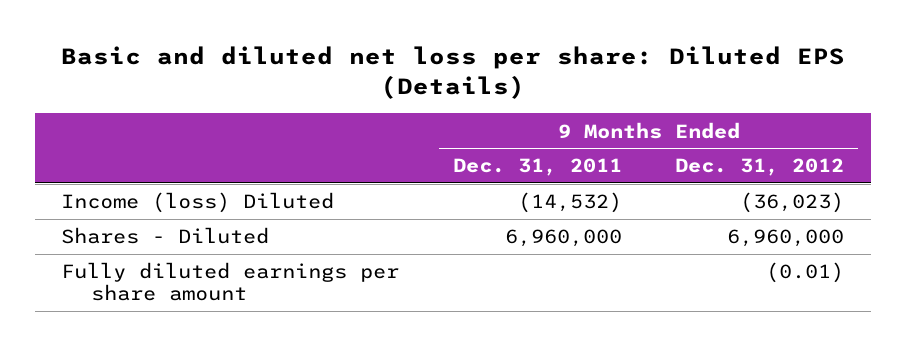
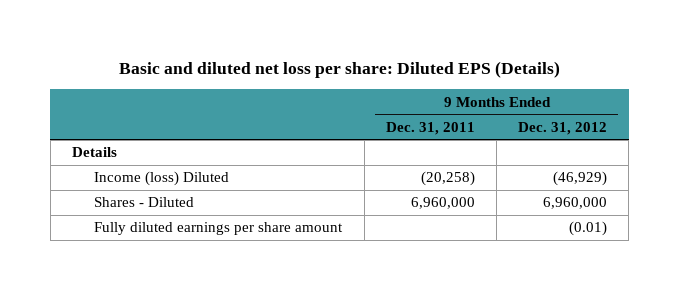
none -> [72,147,118,158] Details
[517,192,622,214] (14,532) -> [420,171,475,187] (20,258)
[740,192,845,214] (36,023) -> [553,171,608,187] (46,929)

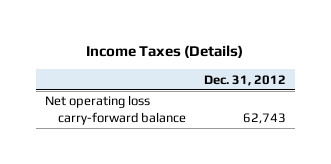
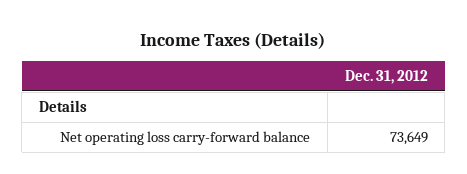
none -> [38,100,87,113] Details
[242,113,286,125] 62,743 -> [389,131,428,146] 73,649

